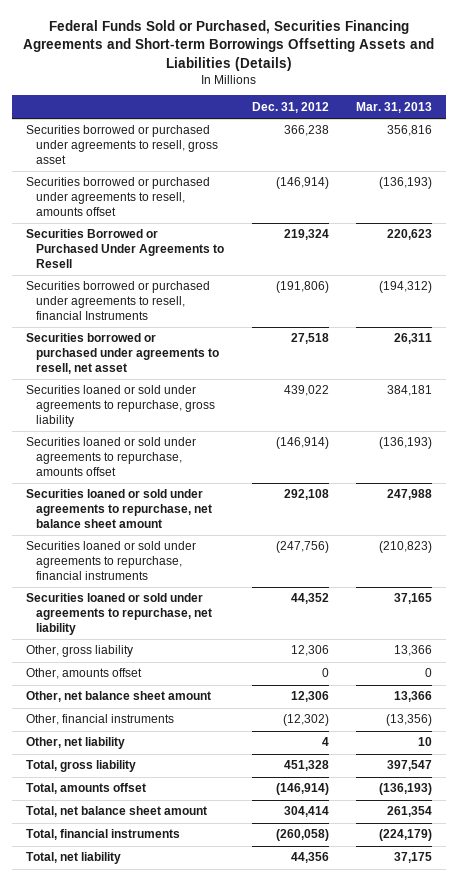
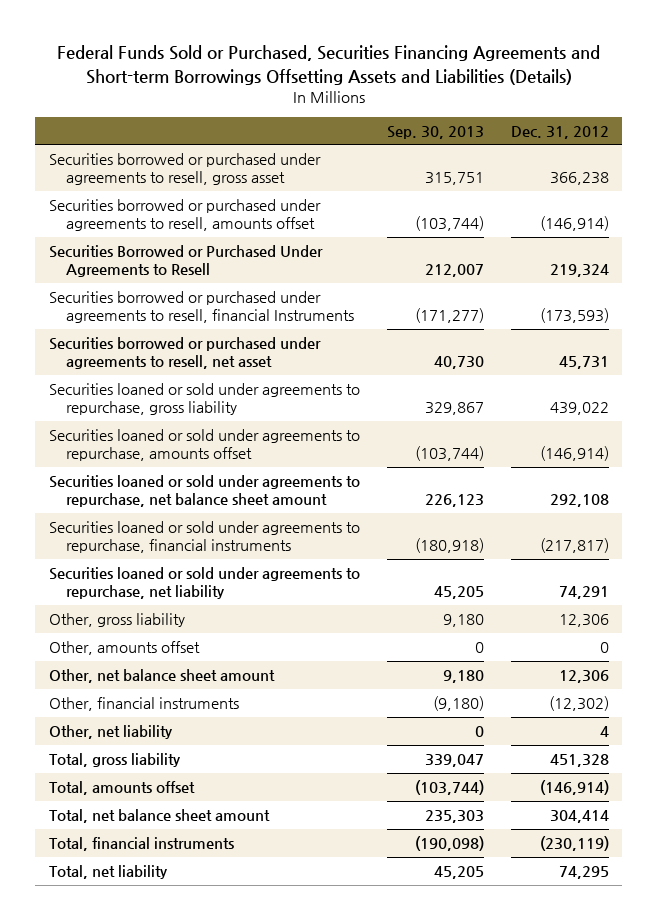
[355,101,432,113] Mar. 31, 2013 -> none
none -> [386,125,484,139] Sep. 30, 2013
[275,281,329,294] (191,806) -> [539,308,609,324] (173,593)
[290,333,329,345] 27,518 -> [558,356,609,370] 45,731
[275,541,329,554] (247,756) -> [539,538,609,554] (217,817)
[290,593,329,605] 44,352 -> [558,586,609,600] 74,291
[275,829,329,842] (260,058) -> [539,836,609,852] (230,119)
[290,852,329,864] 44,356 -> [558,866,609,880] 74,295

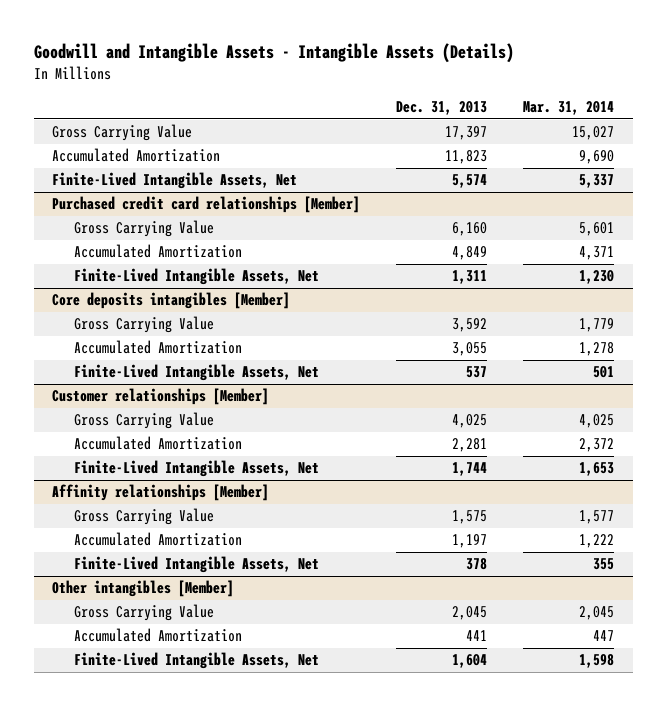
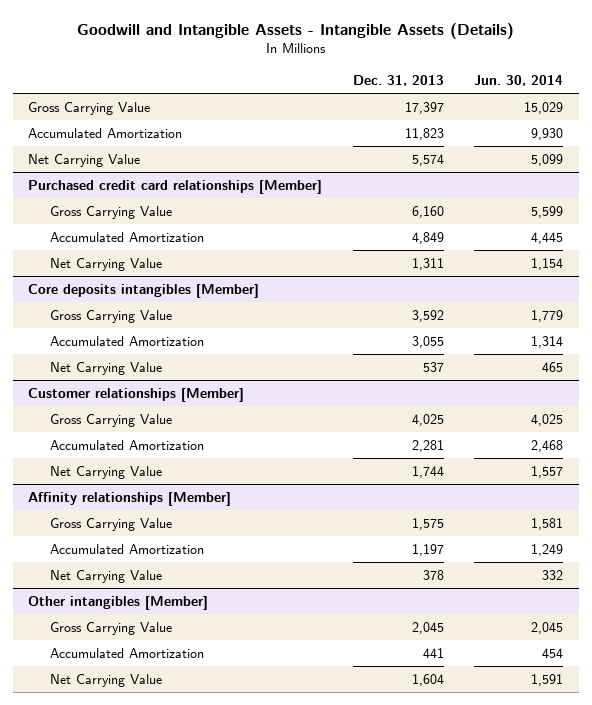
[523,101,615,116] Mar. 31, 2014 -> none
none -> [474,75,564,87] Jun. 30, 2014
[51,172,297,190] Finite-Lived Intangible Assets, Net -> [28,153,141,167] Net Carrying Value
[74,268,320,286] Finite-Lived Intangible Assets, Net -> [50,257,163,271] Net Carrying Value
[74,364,320,382] Finite-Lived Intangible Assets, Net -> [50,361,163,375] Net Carrying Value
[74,460,320,478] Finite-Lived Intangible Assets, Net -> [50,465,163,479] Net Carrying Value
[74,556,320,574] Finite-Lived Intangible Assets, Net -> [50,569,163,583] Net Carrying Value
[74,652,320,670] Finite-Lived Intangible Assets, Net -> [50,673,163,687] Net Carrying Value

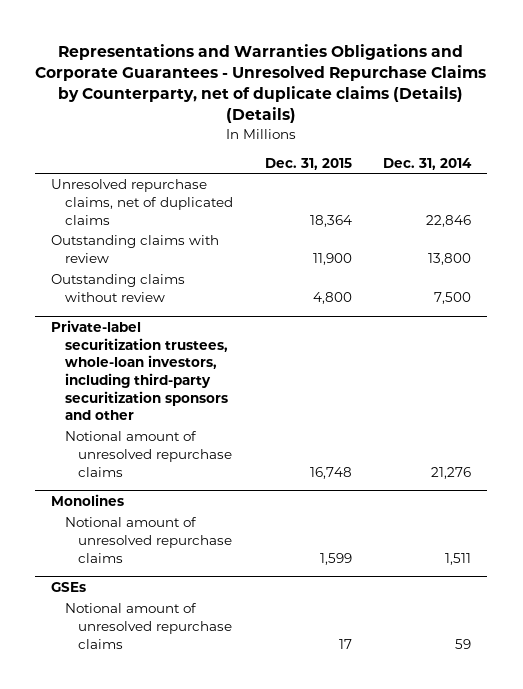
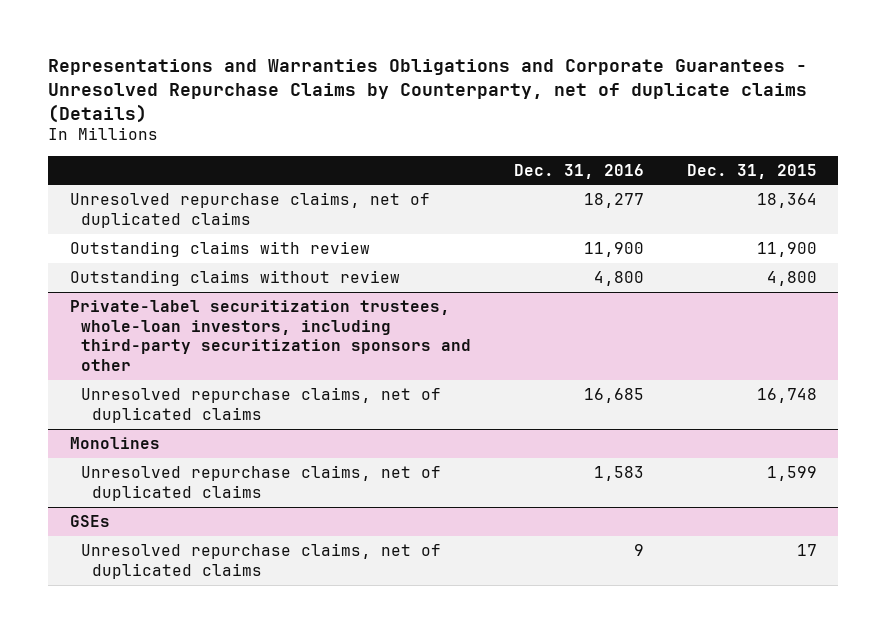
[35,43,487,124] Representations and Warranties Obligations and Corporate Guarantees - Unresolved Repurchase Claims by Counterparty, net of duplicate claims (Details) (Details) -> [48,59,808,123] Representations and Warranties Obligations and Corporate Guarantees - Unresolved Repurchase Claims by Counterparty, net of duplicate claims (Details)
[383,157,473,170] Dec. 31, 2014 -> none
none -> [513,163,644,179] Dec. 31, 2016
[64,431,233,477] Notional amount of unresolved repurchase claims -> [80,387,441,423] Unresolved repurchase claims, net of duplicated claims
[64,517,233,563] Notional amount of unresolved repurchase claims -> [80,465,441,501] Unresolved repurchase claims, net of duplicated claims
[64,603,233,649] Notional amount of unresolved repurchase claims -> [80,543,441,579] Unresolved repurchase claims, net of duplicated claims

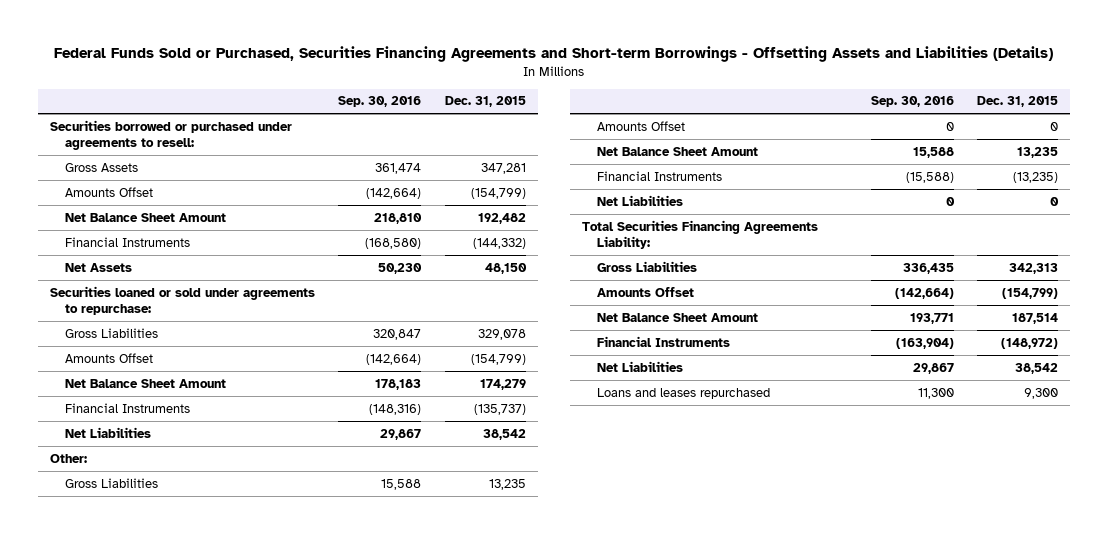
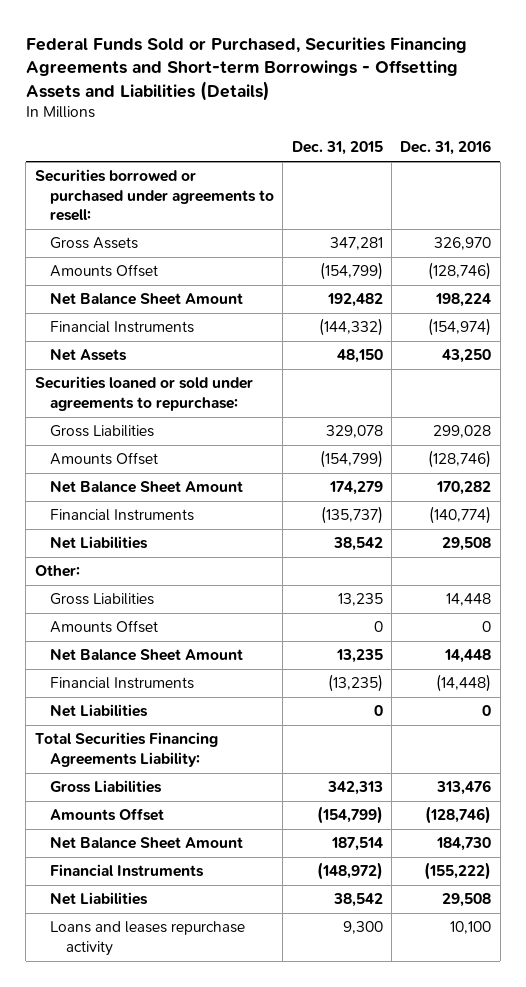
[338,96,422,108] Sep. 30, 2016 -> none
none -> [400,140,492,156] Dec. 31, 2016
[597,387,771,399] Loans and leases repurchased -> [50,921,246,956] Loans and leases repurchase activity

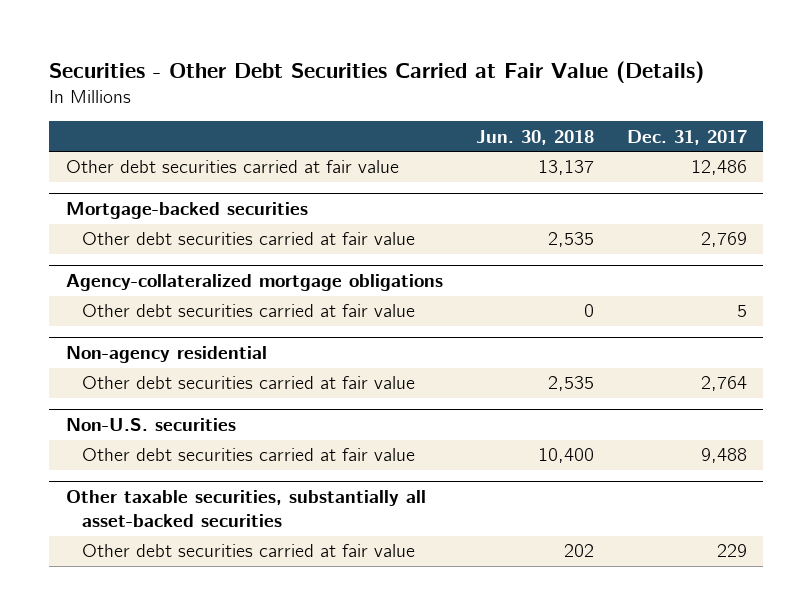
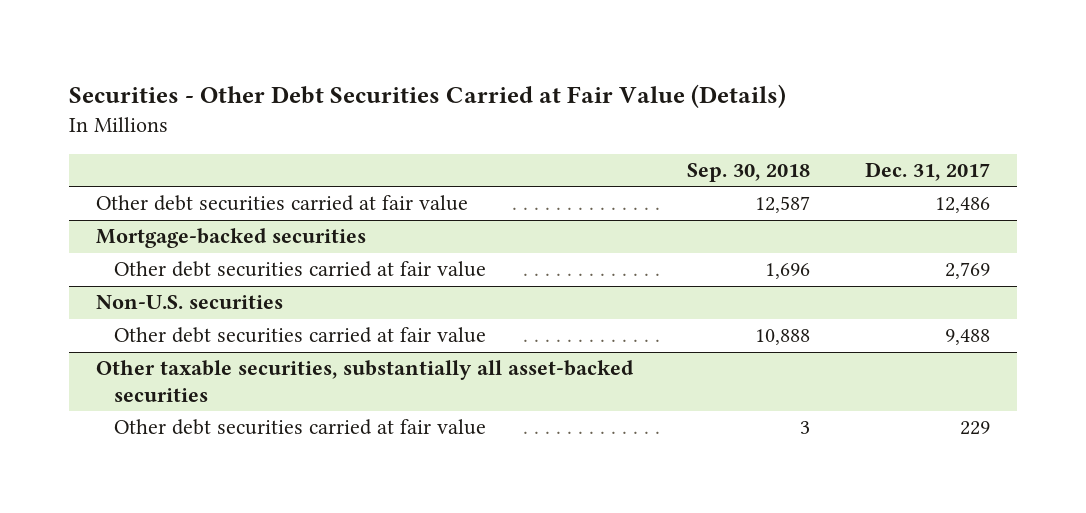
[475,129,594,145] Jun. 30, 2018 -> none
none -> [687,163,811,183] Sep. 30, 2018
[65,274,443,292] Agency-collateralized mortgage obligations -> none
[81,304,415,318] Other debt securities carried at fair value -> none
[65,346,267,364] Non-agency residential -> none
[81,376,415,390] Other debt securities carried at fair value -> none

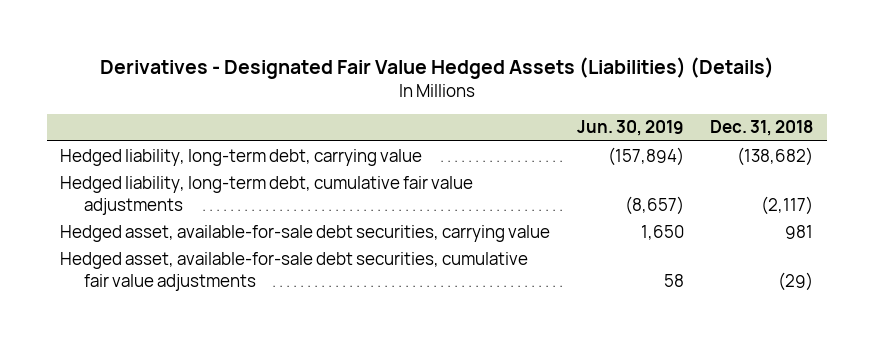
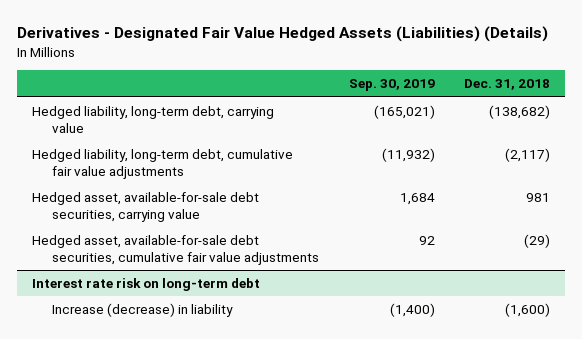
[576,120,684,137] Jun. 30, 2019 -> none
none -> [348,79,435,92] Sep. 30, 2019
none -> [31,277,260,291] Interest rate risk on long-term debt
none -> [52,302,234,317] Increase (decrease) in liability

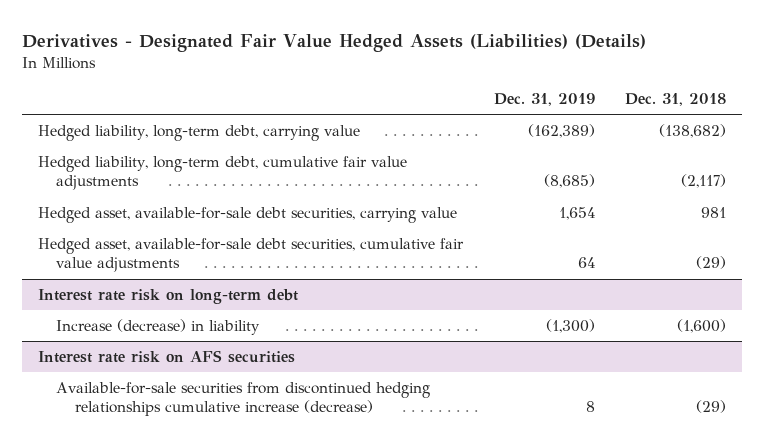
[348,79,435,92] Sep. 30, 2019 -> none
none -> [493,93,595,107] Dec. 31, 2019
none -> [37,349,295,363] Interest rate risk on AFS securities
none -> [56,381,431,417] Available-for-sale securities from discontinued hedging relationships cumulative increase (decrease)

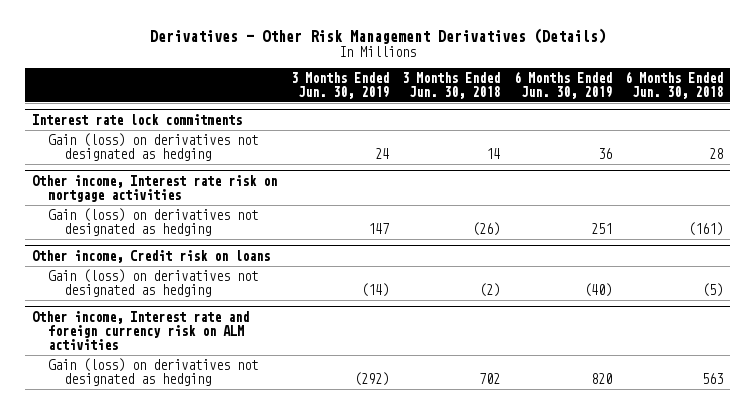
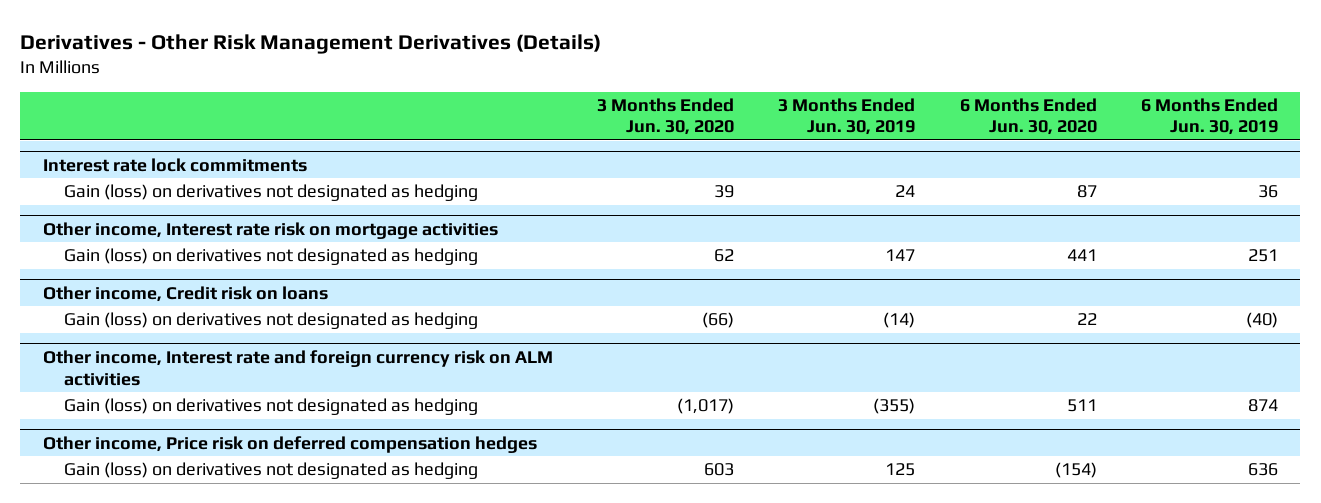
[402,72,501,99] 3 Months Ended Jun. 30, 2018 -> none
[625,71,724,99] 6 Months Ended Jun. 30, 2018 -> none
none -> [596,97,734,136] 3 Months Ended Jun. 30, 2020
none -> [959,97,1097,136] 6 Months Ended Jun. 30, 2020
[353,371,389,386] (292) -> [873,398,916,415] (355)
[590,372,612,384] 820 -> [1247,399,1278,413] 874
none -> [42,436,537,454] Other income, Price risk on deferred compensation hedges
none -> [63,462,478,480] Gain (loss) on derivatives not designated as hedging

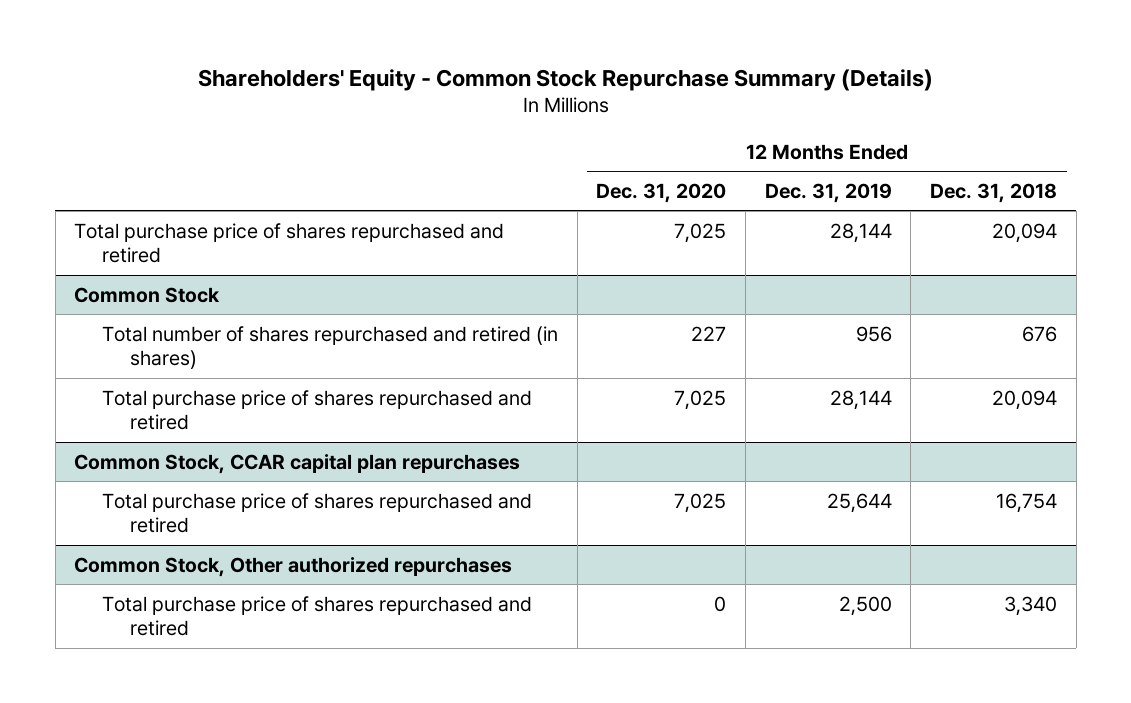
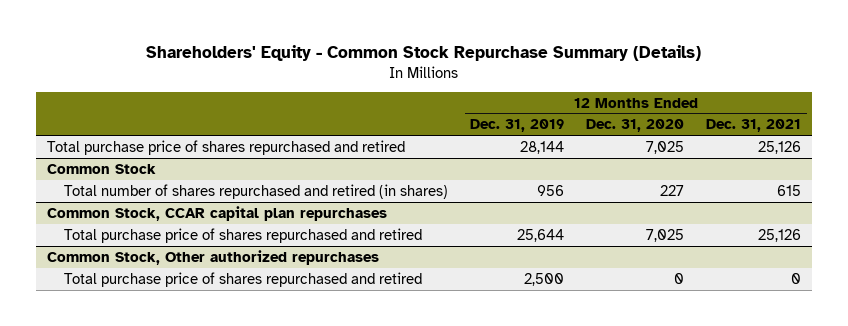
[929,182,1057,203] Dec. 31, 2018 -> none
none -> [706,119,802,133] Dec. 31, 2021
[102,389,533,431] Total purchase price of shares repurchased and retired -> none

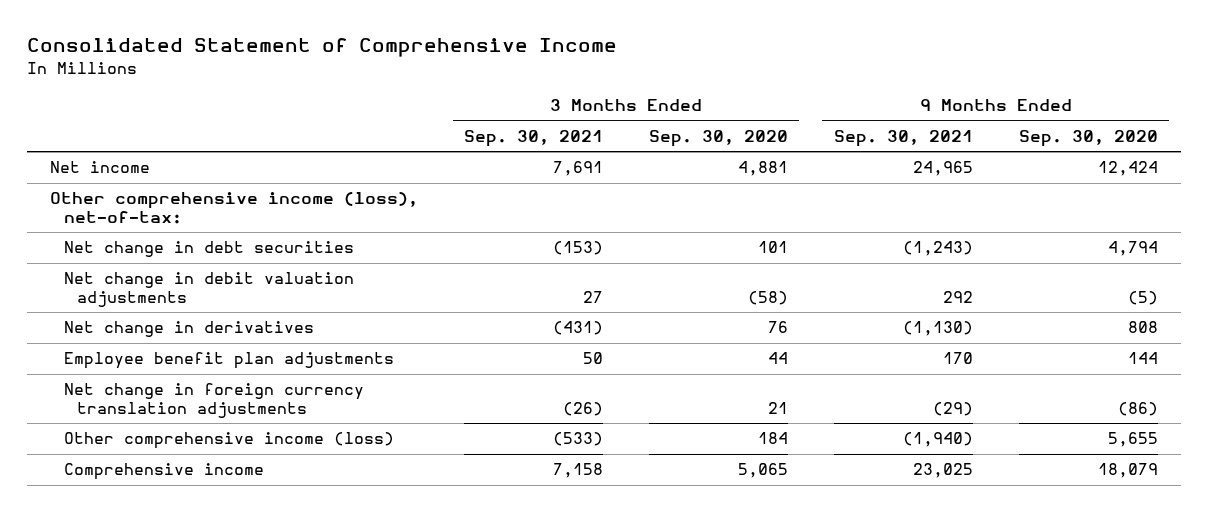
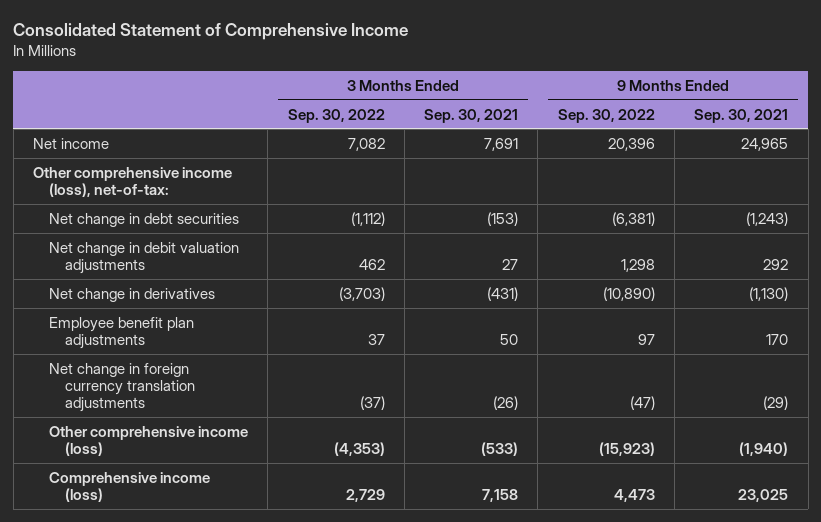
[649,130,789,148] Sep. 30, 2020 -> none
[1018,130,1158,148] Sep. 30, 2020 -> none
none -> [287,108,385,123] Sep. 30, 2022
none -> [557,108,655,123] Sep. 30, 2022
[63,463,264,481] Comprehensive income -> [48,471,210,502] Comprehensive income (loss)

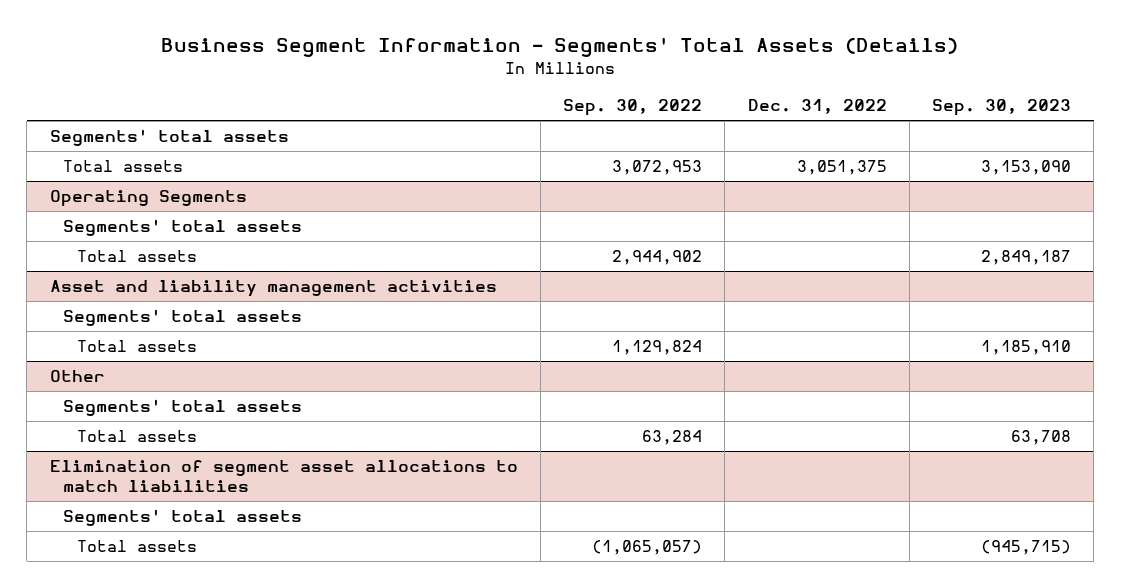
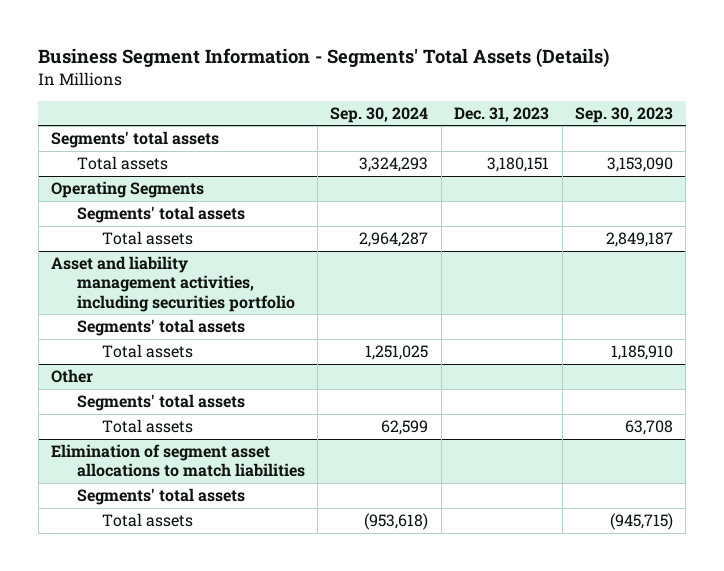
[563,99,703,117] Sep. 30, 2022 -> none
[747,99,887,115] Dec. 31, 2022 -> none
none -> [330,106,429,123] Sep. 30, 2024
none -> [454,106,550,122] Dec. 31, 2023
[49,280,497,298] Asset and liability management activities -> [51,256,295,312] Asset and liability management activities, including securities portfolio

